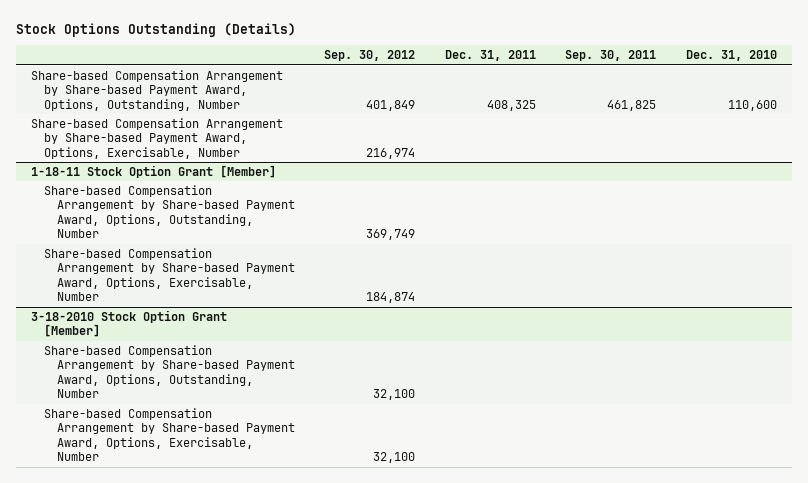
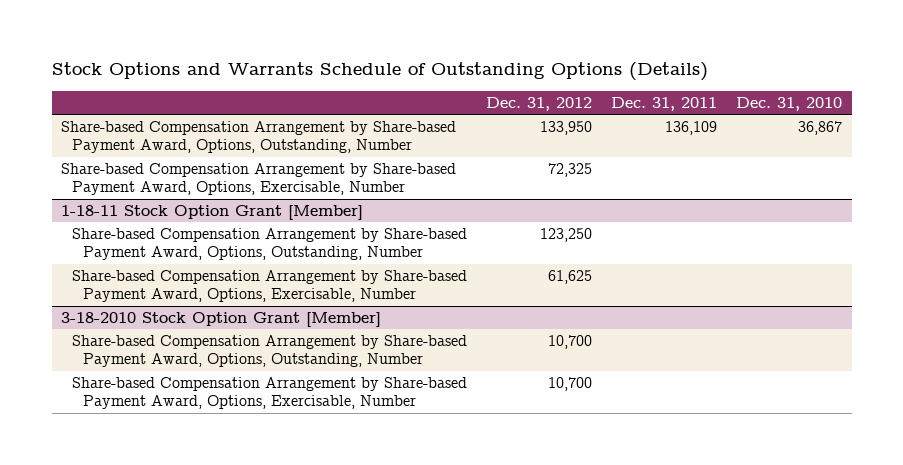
[16,23,297,38] Stock Options Outstanding (Details) -> [51,62,708,82] Stock Options and Warrants Schedule of Outstanding Options (Details)
[324,50,416,62] Sep. 30, 2012 -> none
[565,50,657,62] Sep. 30, 2011 -> none
none -> [486,96,593,111] Dec. 31, 2012
[486,99,536,111] 408,325 -> [665,120,718,135] 136,109
[728,99,778,111] 110,600 -> [798,120,843,135] 36,867

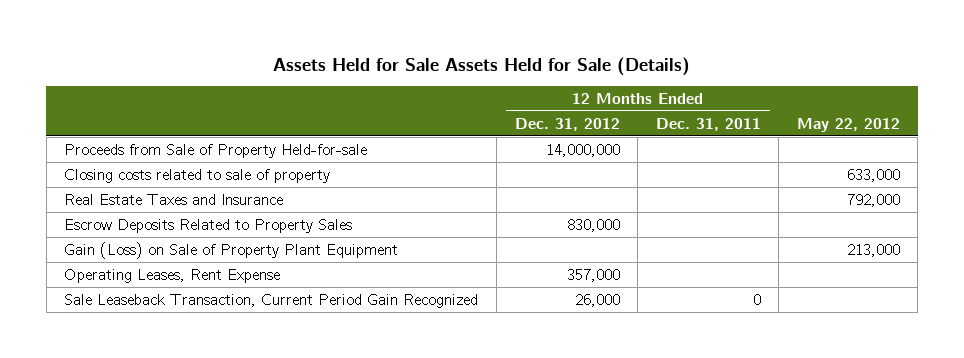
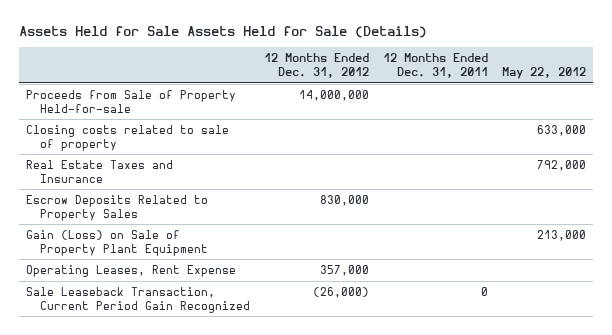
[574,293,620,307] 26,000 -> [313,286,370,298] (26,000)

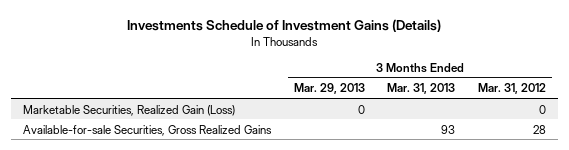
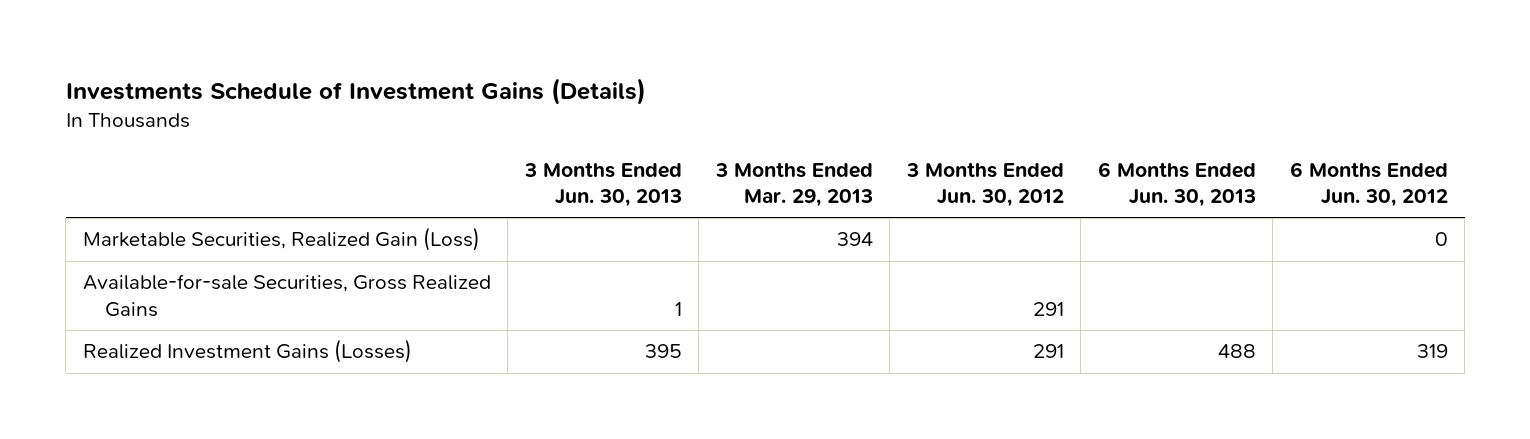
[387,83,456,95] Mar. 31, 2013 -> none
[478,83,547,95] Mar. 31, 2012 -> none
none -> [523,161,682,208] 3 Months Ended Jun. 30, 2013
none -> [905,161,1064,208] 3 Months Ended Jun. 30, 2012
none -> [1097,161,1256,208] 6 Months Ended Jun. 30, 2013
none -> [1289,161,1448,208] 6 Months Ended Jun. 30, 2012
[357,104,365,114] 0 -> [836,232,873,247] 394
none -> [82,339,412,364] Realized Investment Gains (Losses)

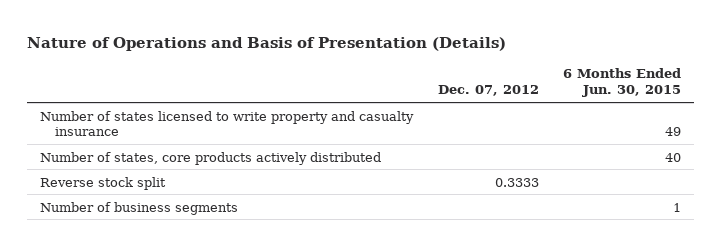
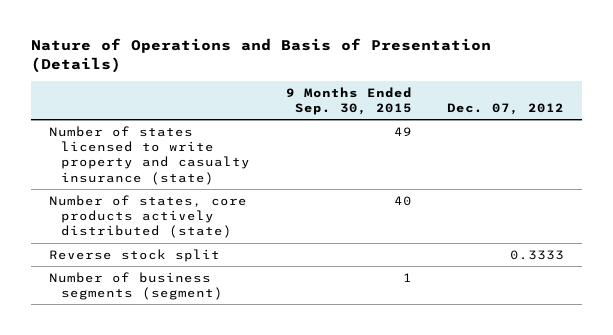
[563,68,682,98] 6 Months Ended Jun. 30, 2015 -> none
none -> [285,86,412,116] 9 Months Ended Sep. 30, 2015
[39,110,414,137] Number of states licensed to write property and casualty insurance -> [48,125,250,185] Number of states licensed to write property and casualty insurance (state)
[39,151,381,165] Number of states, core products actively distributed -> [48,194,247,239] Number of states, core products actively distributed (state)
[39,201,238,215] Number of business segments -> [48,271,223,301] Number of business segments (segment)

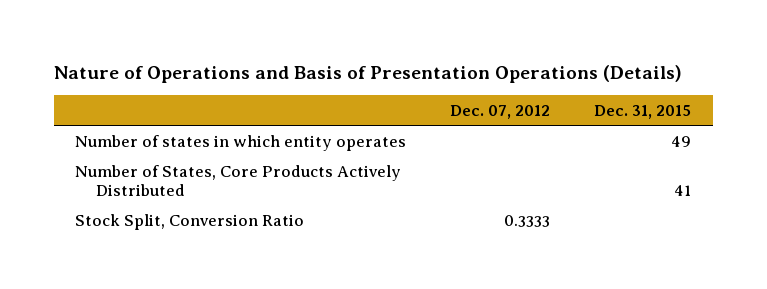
[31,37,492,73] Nature of Operations and Basis of Presentation (Details) -> [53,65,682,84] Nature of Operations and Basis of Presentation Operations (Details)
[285,86,412,116] 9 Months Ended Sep. 30, 2015 -> none
none -> [594,105,692,120] Dec. 31, 2015
[48,271,223,301] Number of business segments (segment) -> none
[48,125,250,185] Number of states licensed to write property and casualty insurance (state) -> [75,134,407,151] Number of states in which entity operates
[48,194,247,239] Number of states, core products actively distributed (state) -> [75,164,402,196] Number of States, Core Products Actively Distributed
[48,248,220,262] Reverse stock split -> [75,213,305,230] Stock Split, Conversion Ratio

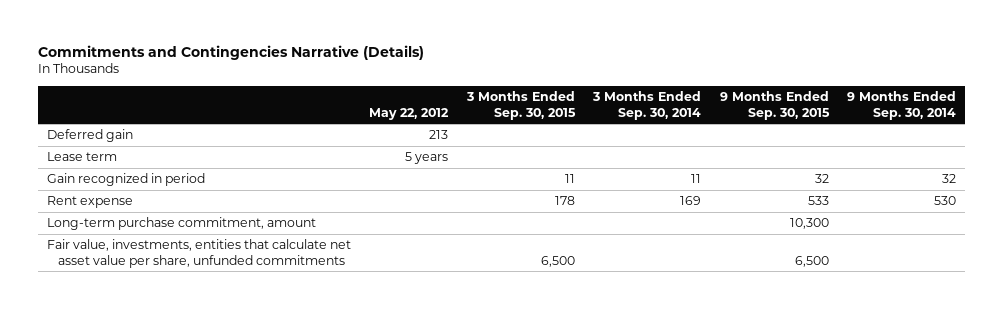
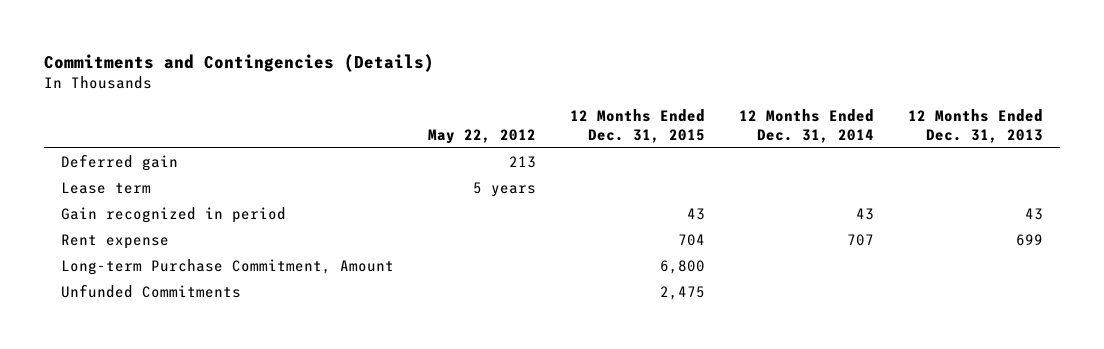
[37,44,424,60] Commitments and Contingencies Narrative (Details) -> [44,53,435,72] Commitments and Contingencies (Details)
[465,91,576,120] 3 Months Ended Sep. 30, 2015 -> none
[592,91,702,120] 3 Months Ended Sep. 30, 2014 -> none
[719,91,830,120] 9 Months Ended Sep. 30, 2015 -> none
[847,91,957,120] 9 Months Ended Sep. 30, 2014 -> none
none -> [570,109,706,143] 12 Months Ended Dec. 31, 2015
none -> [739,109,875,143] 12 Months Ended Dec. 31, 2014
none -> [907,109,1043,143] 12 Months Ended Dec. 31, 2013
[46,217,316,231] Long-term purchase commitment, amount -> [61,259,395,276] Long-term Purchase Commitment, Amount
[46,239,351,268] Fair value, investments, entities that calculate net asset value per share, unfunded commitments -> [61,284,242,299] Unfunded Commitments

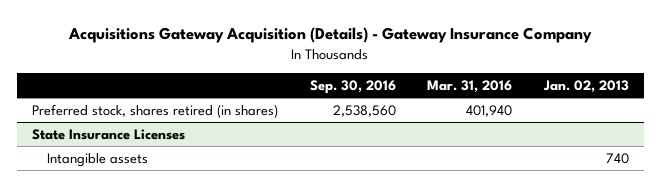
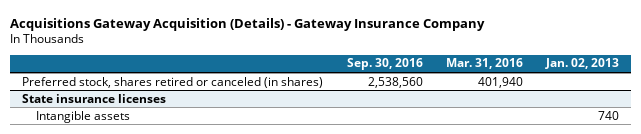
[32,103,279,118] Preferred stock, shares retired (in shares) -> [22,76,324,88] Preferred stock, shares retired or canceled (in shares)
[32,128,186,140] State Insurance Licenses -> [22,93,167,103] State insurance licenses

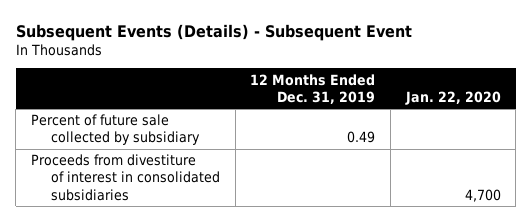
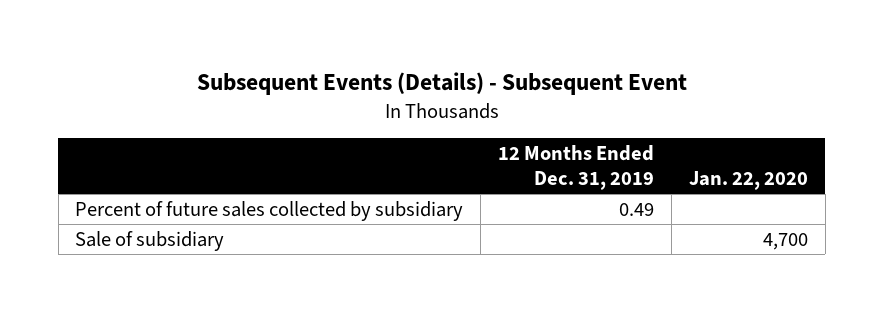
[30,114,201,146] Percent of future sale collected by subsidiary -> [75,200,464,221] Percent of future sales collected by subsidiary
[30,154,221,201] Proceeds from divestiture of interest in consolidated subsidiaries -> [75,230,225,251] Sale of subsidiary

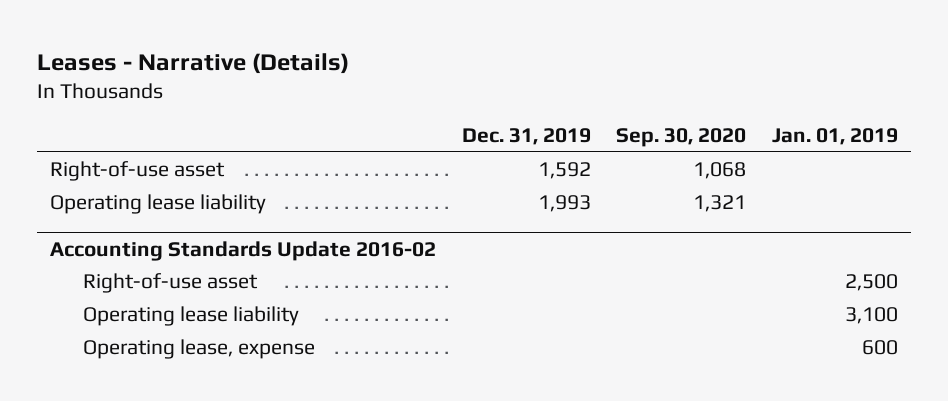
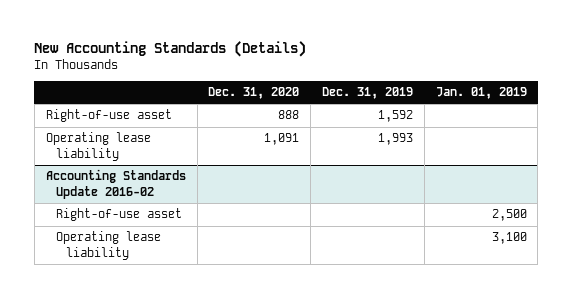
[37,52,350,74] Leases - Narrative (Details) -> [34,40,307,57] New Accounting Standards (Details)
[616,127,747,147] Sep. 30, 2020 -> none
none -> [208,87,300,100] Dec. 31, 2020
[82,339,315,360] Operating lease, expense -> none

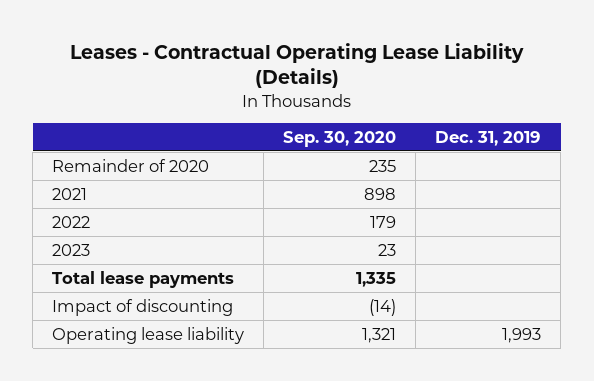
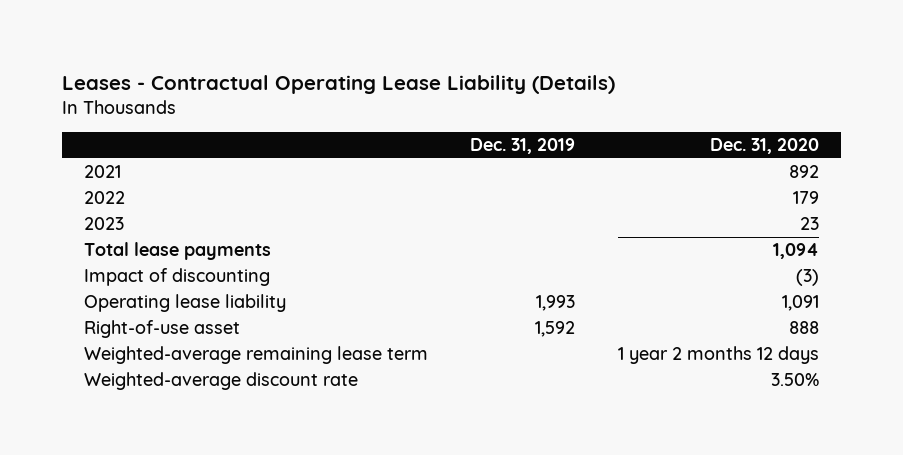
[283,130,397,147] Sep. 30, 2020 -> none
none -> [710,138,820,155] Dec. 31, 2020
[52,158,210,172] Remainder of 2020 -> none
none -> [83,320,240,339] Right-of-use asset
none -> [83,346,428,365] Weighted-average remaining lease term
none -> [83,372,358,391] Weighted-average discount rate

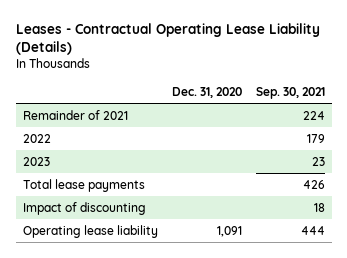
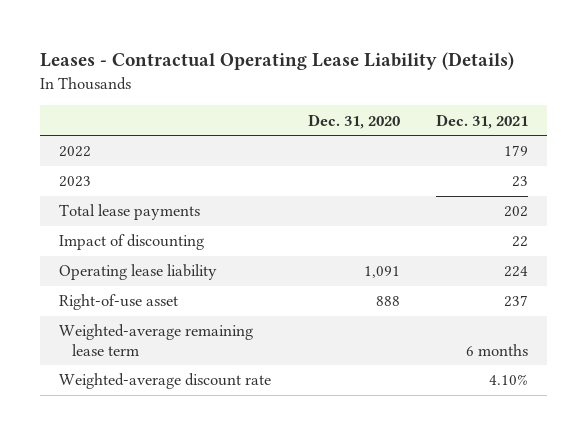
[255,87,325,100] Sep. 30, 2021 -> none
none -> [436,113,529,129] Dec. 31, 2021
[22,109,128,120] Remainder of 2021 -> none
none -> [58,294,178,311] Right-of-use asset
none -> [58,324,253,356] Weighted-average remaining lease term
none -> [58,373,271,390] Weighted-average discount rate

